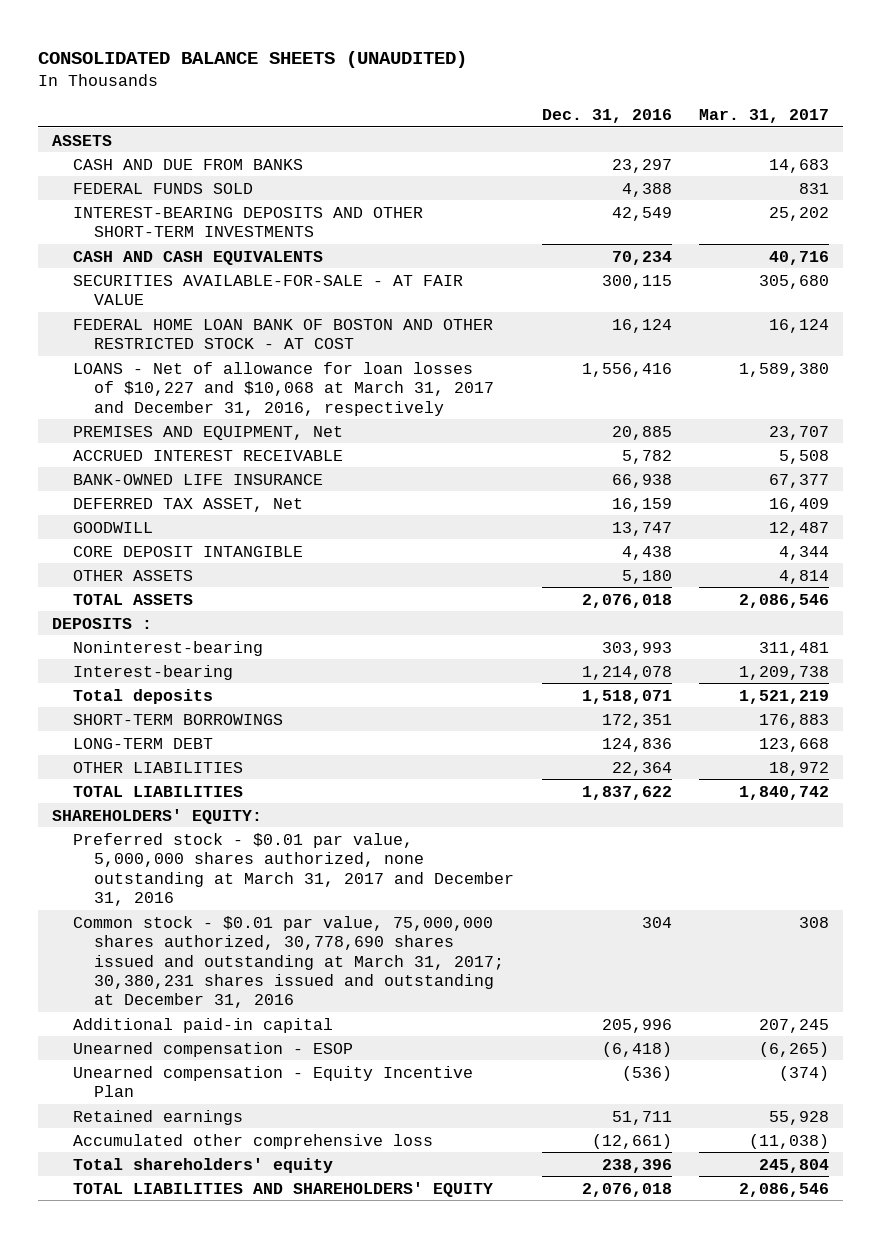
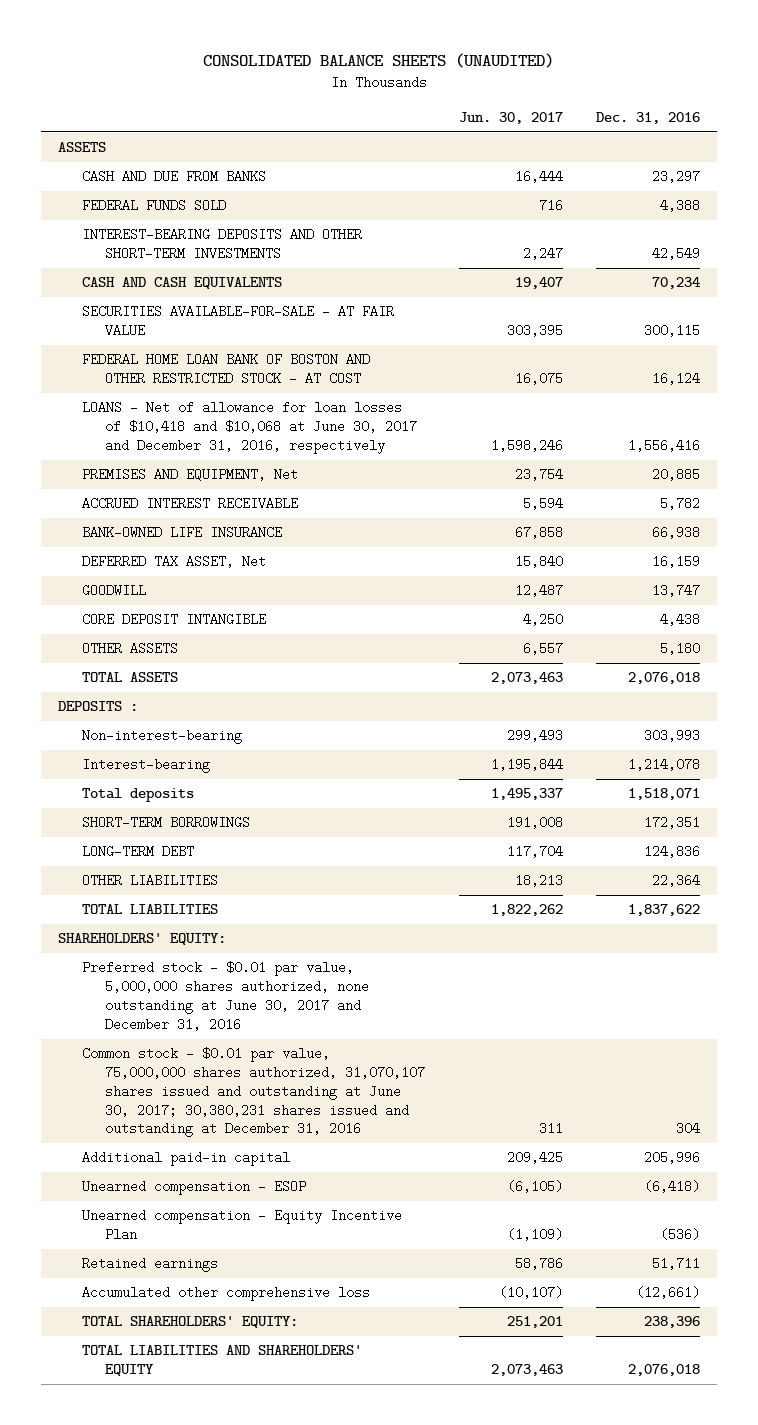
[699,109,830,124] Mar. 31, 2017 -> none
none -> [458,112,563,125] Jun. 30, 2017
[72,361,494,416] LOANS - Net of allowance for loan losses of $10,227 and $10,068 at March 31, 2017 and December 31, 2016, respectively -> [81,401,418,454] LOANS - Net of allowance for loan losses of $10,418 and $10,068 at June 30, 2017 and December 31, 2016, respectively
[72,640,263,656] Noninterest-bearing -> [81,729,242,745] Non-interest-bearing
[72,832,514,907] Preferred stock - $0.01 par value, 5,000,000 shares authorized, none outstanding at March 31, 2017 and December 31, 2016 -> [81,961,370,1031] Preferred stock - $0.01 par value, 5,000,000 shares authorized, none outstanding at June 30, 2017 and December 31, 2016
[72,915,504,1009] Common stock - $0.01 par value, 75,000,000 shares authorized, 30,778,690 shares issued and outstanding at March 31, 2017; 30,380,231 shares issued and outstanding at December 31, 2016 -> [81,1047,426,1138] Common stock - $0.01 par value, 75,000,000 shares authorized, 31,070,107 shares issued and outstanding at June 30, 2017; 30,380,231 shares issued and outstanding at December 31, 2016
[72,1157,333,1173] Total shareholders' equity -> [81,1316,298,1329] TOTAL SHAREHOLDERS' EQUITY:

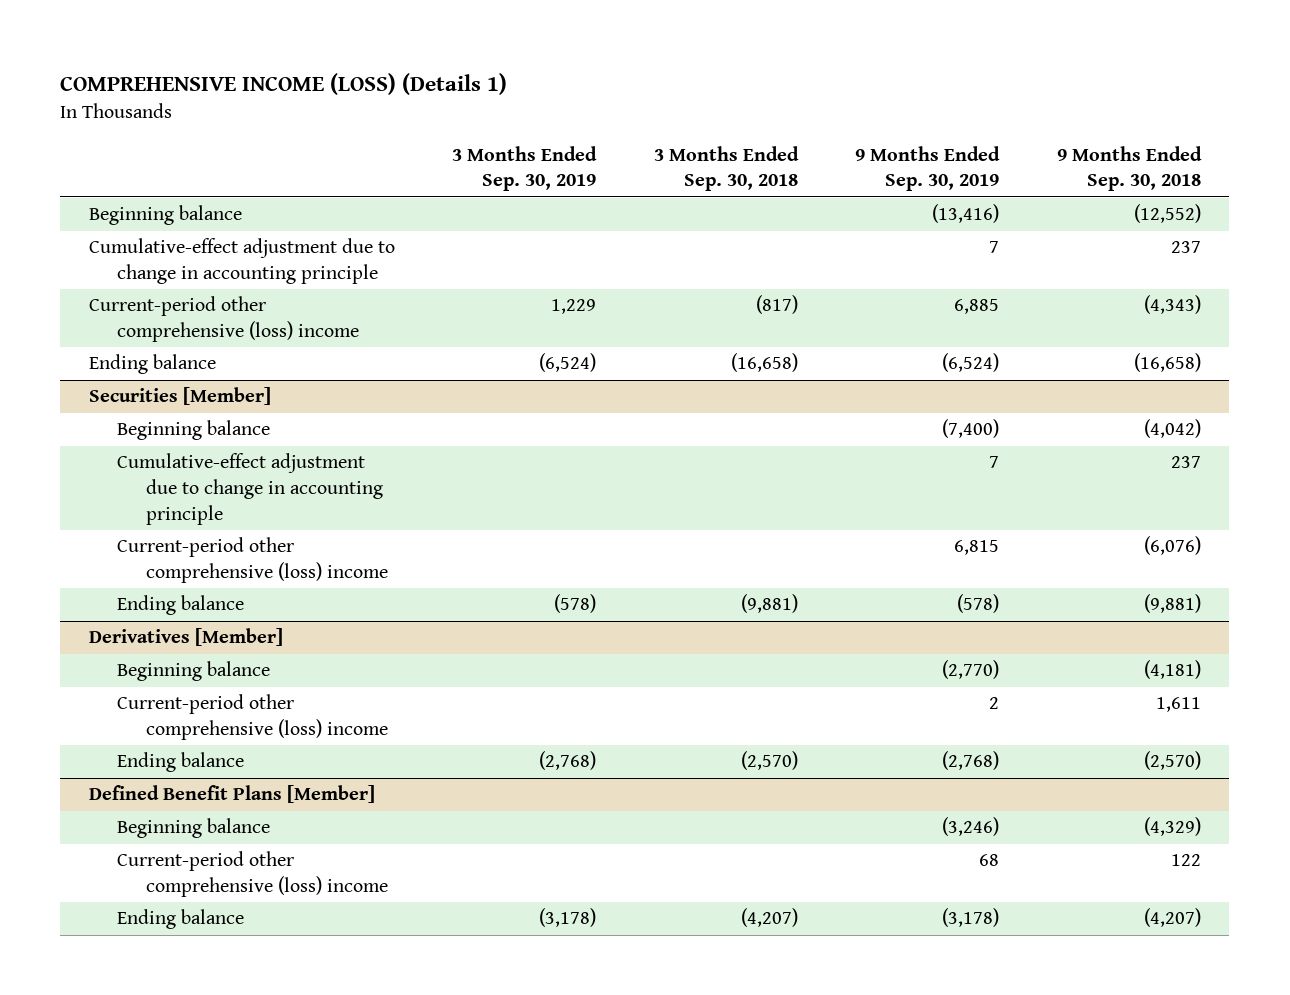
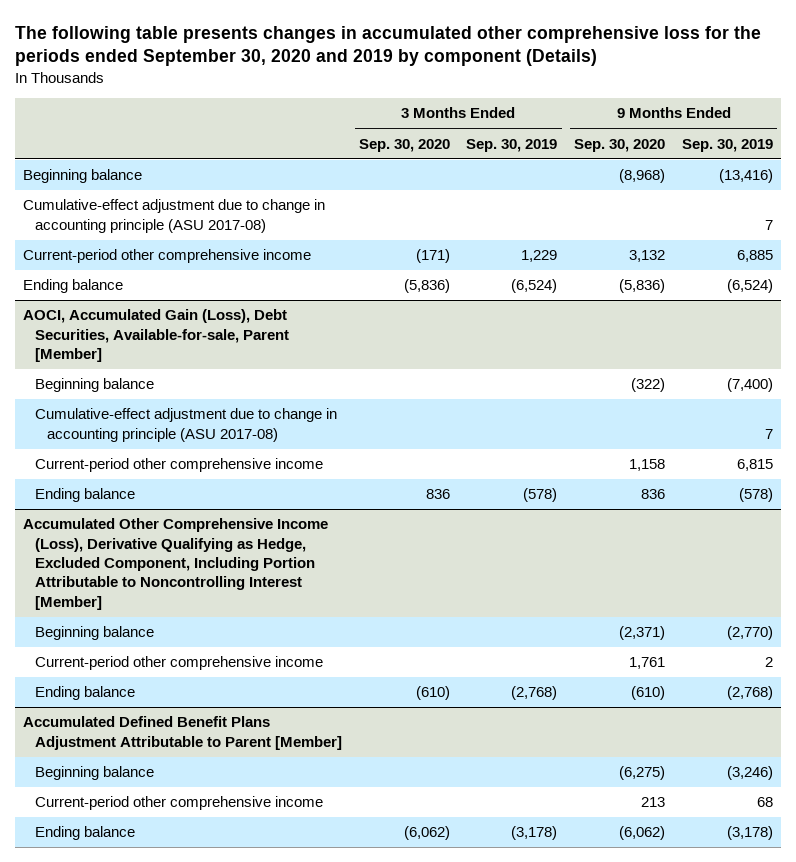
[60,73,508,96] COMPREHENSIVE INCOME (LOSS) (Details 1) -> [14,25,761,67] The following table presents changes in accumulated other comprehensive loss for the periods ended September 30, 2020 and 2019 by component (Details)
[653,145,799,192] 3 Months Ended Sep. 30, 2018 -> none
[1056,145,1202,192] 9 Months Ended Sep. 30, 2018 -> none
none -> [358,138,450,152] Sep. 30, 2020
none -> [574,138,666,152] Sep. 30, 2020
[88,238,395,285] Cumulative-effect adjustment due to change in accounting principle -> [23,199,326,233] Cumulative-effect adjustment due to change in accounting principle (ASU 2017-08)
[88,296,360,343] Current-period other comprehensive (loss) income -> [23,249,312,264] Current-period other comprehensive income
[88,387,271,406] Securities [Member] -> [23,309,290,363] AOCI, Accumulated Gain (Loss), Debt Securities, Available-for-sale, Parent [Member]
[117,453,383,525] Cumulative-effect adjustment due to change in accounting principle -> [35,408,338,442] Cumulative-effect adjustment due to change in accounting principle (ASU 2017-08)
[117,537,388,584] Current-period other comprehensive (loss) income -> [35,458,324,473] Current-period other comprehensive income
[88,628,283,647] Derivatives [Member] -> [23,518,329,610] Accumulated Other Comprehensive Income (Loss), Derivative Qualifying as Hedge, Excluded Component, Including Portion Attributable to Noncontrolling Interest [Member]
[117,694,388,741] Current-period other comprehensive (loss) income -> [35,656,324,671] Current-period other comprehensive income
[88,785,375,804] Defined Benefit Plans [Member] -> [23,716,343,750] Accumulated Defined Benefit Plans Adjustment Attributable to Parent [Member]
[117,851,388,898] Current-period other comprehensive (loss) income -> [35,796,324,811] Current-period other comprehensive income

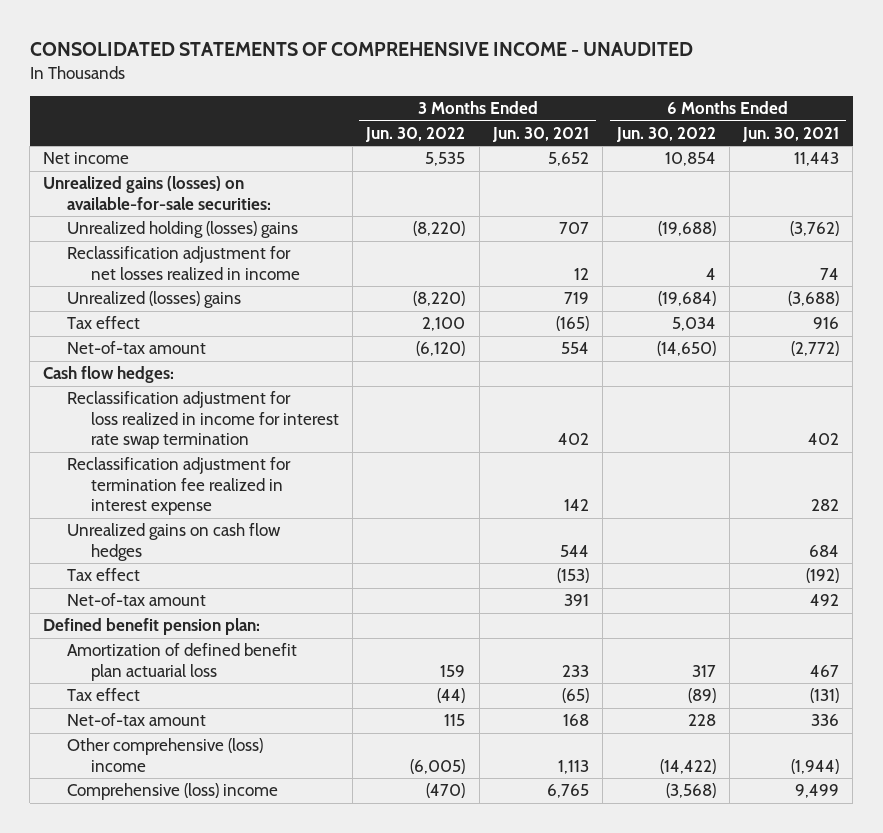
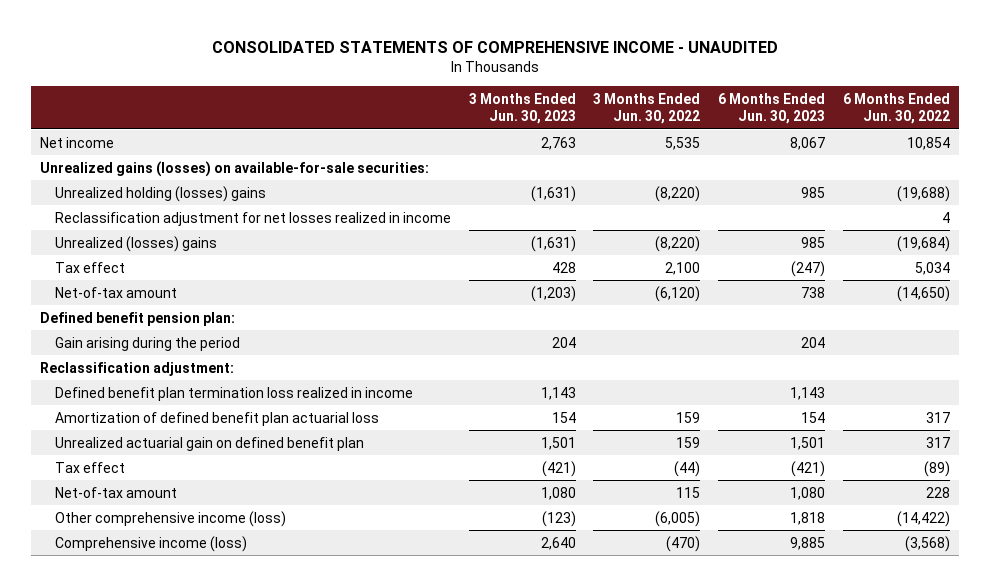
[491,126,589,142] Jun. 30, 2021 -> none
[742,126,840,142] Jun. 30, 2021 -> none
none -> [468,92,576,124] 3 Months Ended Jun. 30, 2023
none -> [718,92,826,124] 6 Months Ended Jun. 30, 2023
[43,366,175,384] Cash flow hedges: -> none
[67,391,339,450] Reclassification adjustment for loss realized in income for interest rate swap termination -> none
[67,457,292,516] Reclassification adjustment for termination fee realized in interest expense -> none
[67,523,282,561] Unrealized gains on cash flow hedges -> none
[67,568,141,582] Tax effect -> none
[67,593,207,607] Net-of-tax amount -> none
none -> [54,336,240,351] Gain arising during the period
none -> [40,361,235,376] Reclassification adjustment:
none -> [54,386,413,401] Defined benefit plan termination loss realized in income
none -> [54,436,364,451] Unrealized actuarial gain on defined benefit plan
[67,738,264,772] Other comprehensive (loss) income -> [54,510,286,527] Other comprehensive income (loss)
[67,783,279,801] Comprehensive (loss) income -> [54,535,247,552] Comprehensive income (loss)

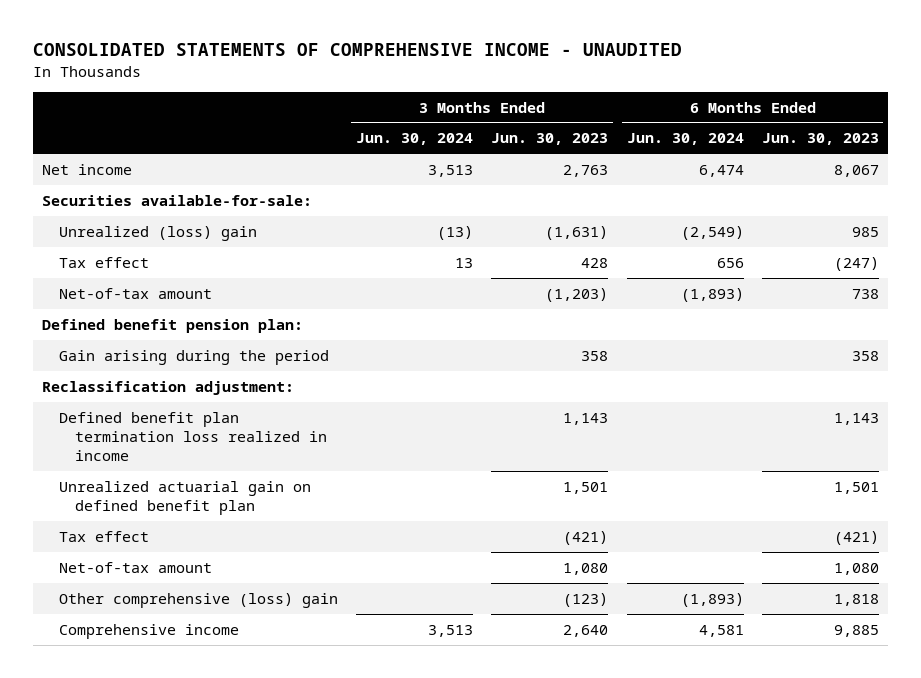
[593,92,701,124] 3 Months Ended Jun. 30, 2022 -> none
[843,92,951,124] 6 Months Ended Jun. 30, 2022 -> none
none -> [355,133,473,146] Jun. 30, 2024
none -> [626,133,744,146] Jun. 30, 2024
[54,185,266,202] Unrealized holding (losses) gains -> none
[54,211,451,226] Reclassification adjustment for net losses realized in income -> none
[40,160,430,177] Unrealized gains (losses) on available-for-sale securities: -> [42,194,313,206] Securities available-for-sale:
[54,235,217,252] Unrealized (losses) gains -> [58,225,257,241] Unrealized (loss) gain
[551,336,576,348] 204 -> [581,350,609,361] 358
[801,336,826,348] 204 -> [851,350,879,361] 358
[54,411,379,426] Amortization of defined benefit plan actuarial loss -> none
[54,510,286,527] Other comprehensive income (loss) -> [58,592,338,608] Other comprehensive (loss) gain
[54,535,247,552] Comprehensive income (loss) -> [58,623,239,639] Comprehensive income

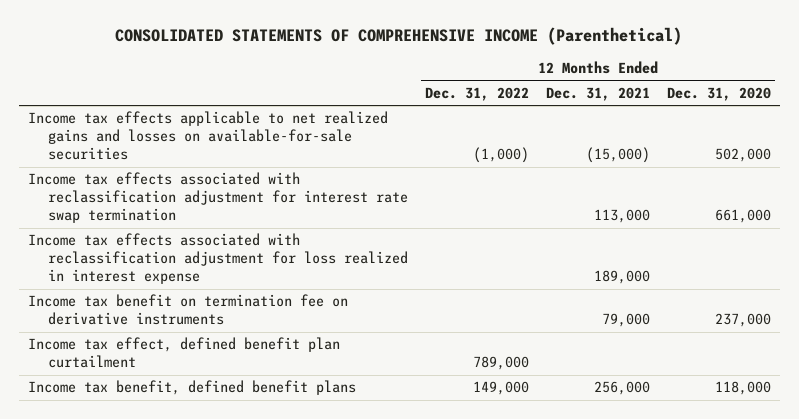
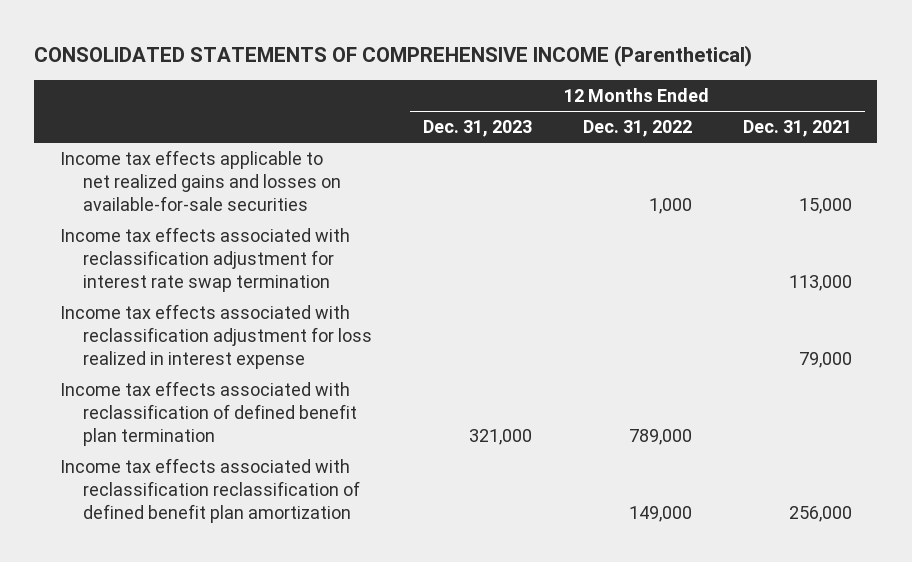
[667,86,772,101] Dec. 31, 2020 -> none
none -> [422,119,532,137] Dec. 31, 2023
[473,147,530,164] (1,000) -> [648,198,692,215] 1,000
[586,147,651,164] (15,000) -> [798,198,852,215] 15,000
[27,294,348,326] Income tax benefit on termination fee on derivative instruments -> none
[594,270,651,285] 189,000 -> [798,352,852,369] 79,000
[27,337,340,369] Income tax effect, defined benefit plan curtailment -> [59,380,357,447] Income tax effects associated with reclassification of defined benefit plan termination
[27,380,356,396] Income tax benefit, defined benefit plans -> [59,457,360,524] Income tax effects associated with reclassification reclassification of defined benefit plan amortization

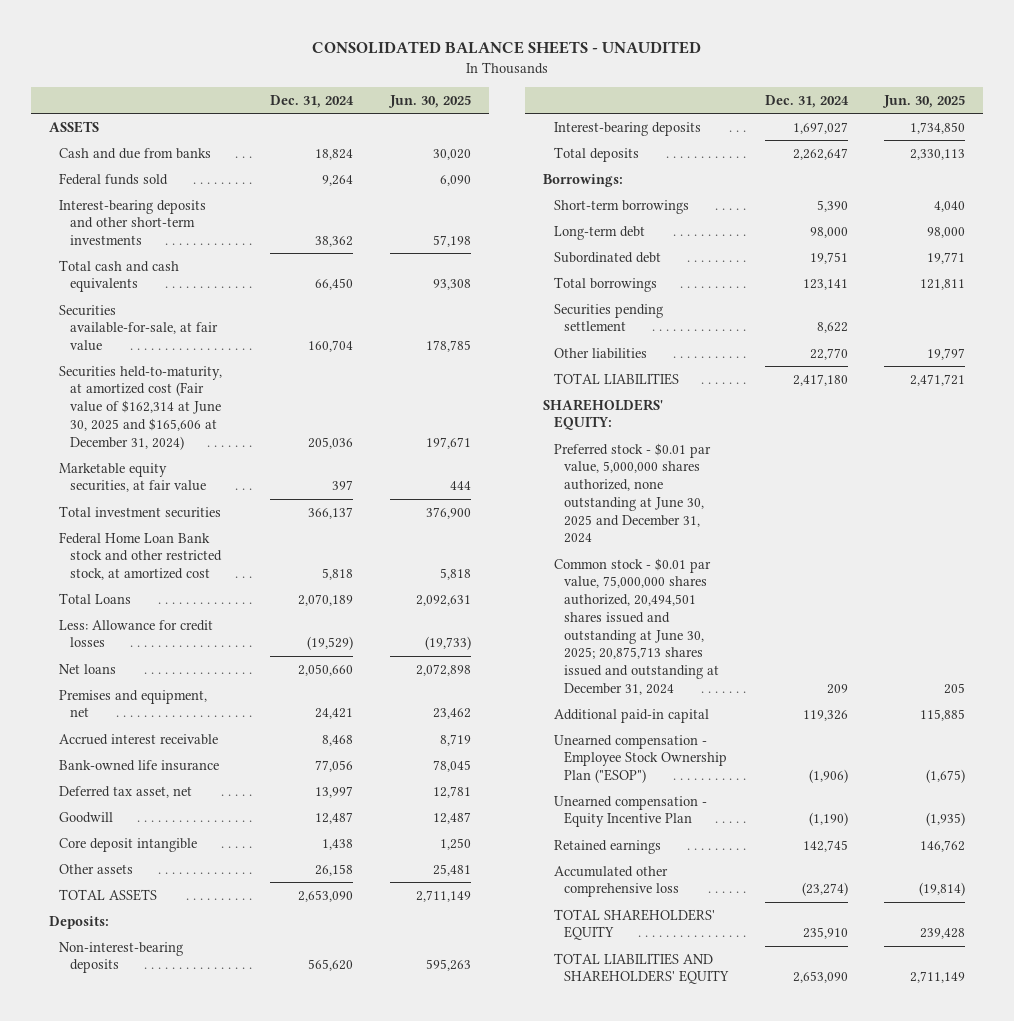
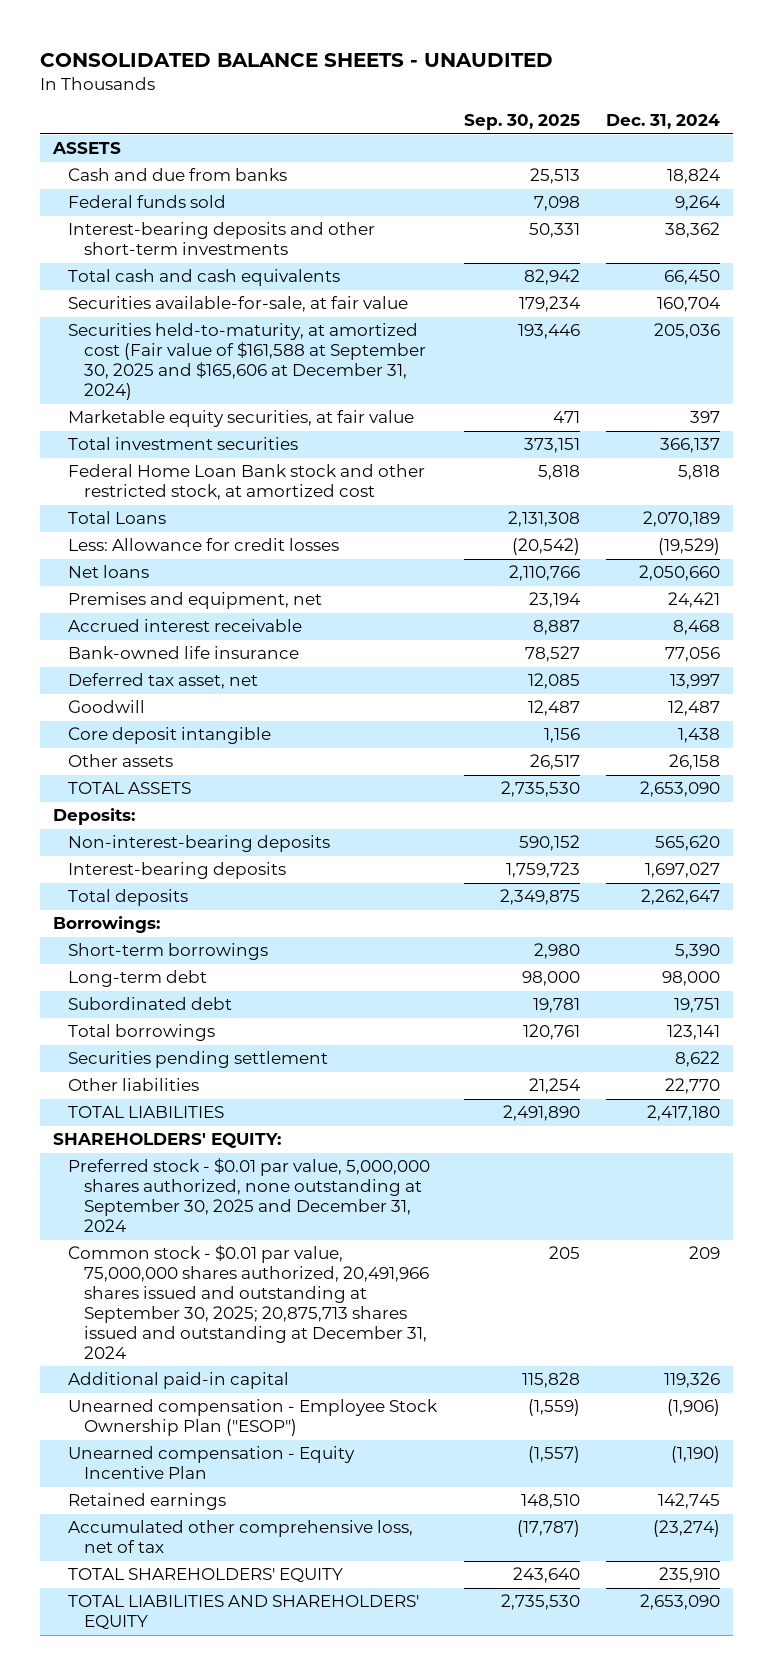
[387,94,471,108] Jun. 30, 2025 -> none
none -> [463,114,580,131] Sep. 30, 2025
[59,365,223,450] Securities held-to-maturity, at amortized cost (Fair value of $162,314 at June 30, 2025 and $165,606 at December 31, 2024) -> [68,323,426,401] Securities held-to-maturity, at amortized cost (Fair value of $161,588 at September 30, 2025 and $165,606 at December 31, 2024)
[553,442,711,544] Preferred stock - $0.01 par value, 5,000,000 shares authorized, none outstanding at June 30, 2025 and December 31, 2024 -> [68,1158,431,1233] Preferred stock - $0.01 par value, 5,000,000 shares authorized, none outstanding at September 30, 2025 and December 31, 2024
[553,557,720,695] Common stock - $0.01 par value, 75,000,000 shares authorized, 20,494,501 shares issued and outstanding at June 30, 2025; 20,875,713 shares issued and outstanding at December 31, 2024 -> [68,1245,429,1360] Common stock - $0.01 par value, 75,000,000 shares authorized, 20,491,966 shares issued and outstanding at September 30, 2025; 20,875,713 shares issued and outstanding at December 31, 2024
[553,865,680,898] Accumulated other comprehensive loss -> [68,1520,414,1554] Accumulated other comprehensive loss, net of tax

